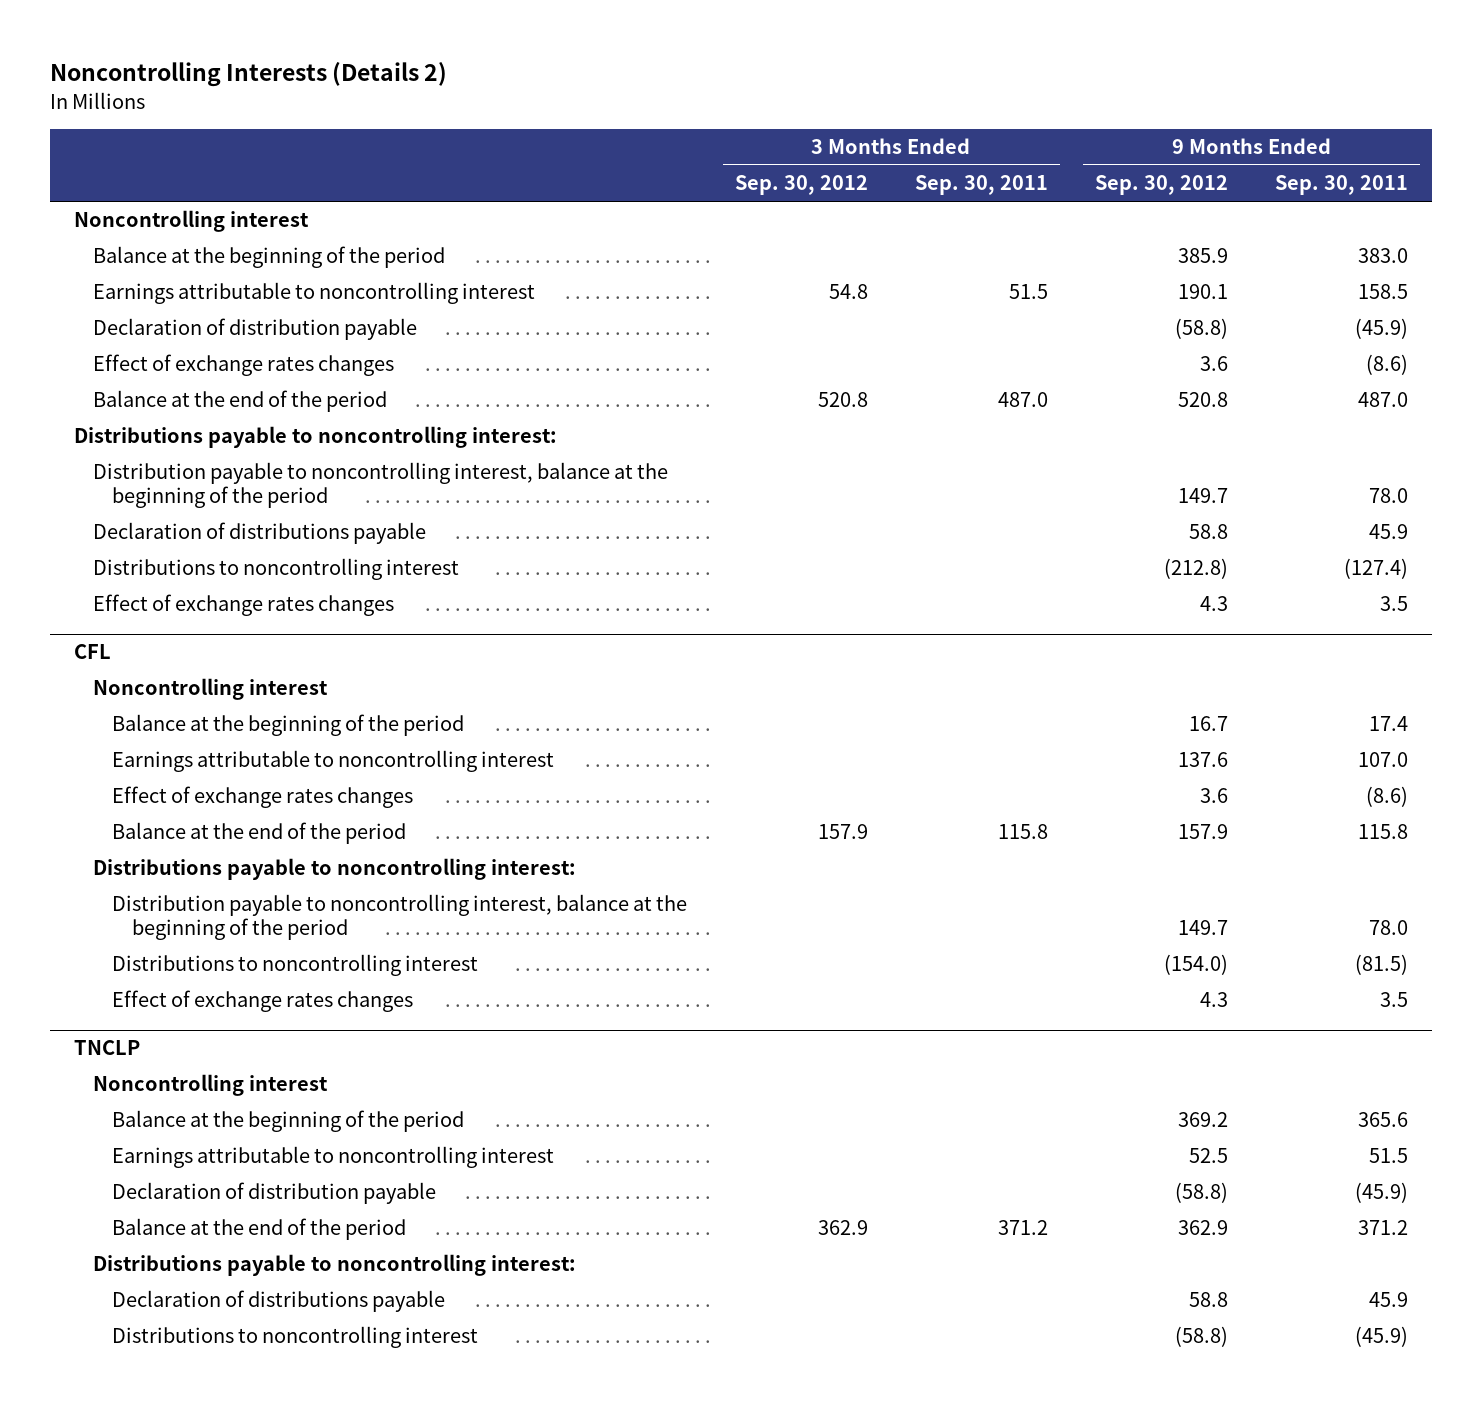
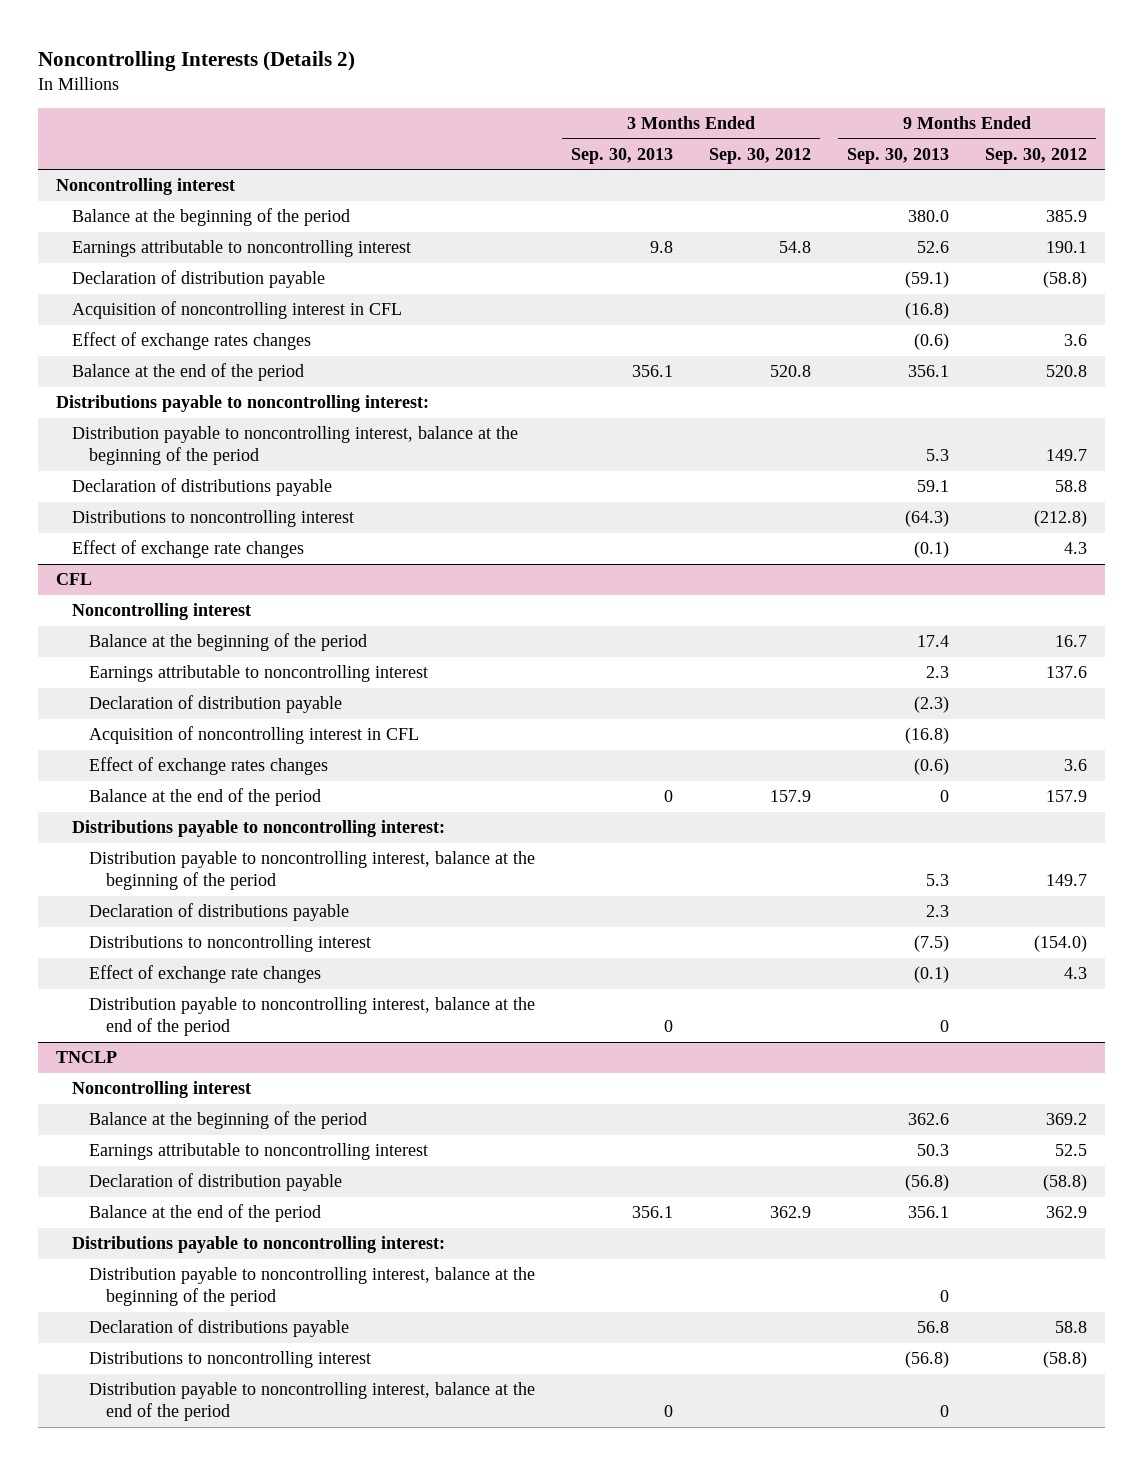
[914,175,1048,196] Sep. 30, 2011 -> none
[1275,175,1409,196] Sep. 30, 2011 -> none
none -> [570,147,673,164] Sep. 30, 2013
none -> [846,147,949,164] Sep. 30, 2013
none -> [72,301,403,320] Acquisition of noncontrolling interest in CFL
[92,594,394,617] Effect of exchange rates changes -> [72,540,305,559] Effect of exchange rate changes
none -> [88,695,342,714] Declaration of distribution payable
none -> [88,726,419,745] Acquisition of noncontrolling interest in CFL
none -> [88,903,349,922] Declaration of distributions payable
[112,990,414,1013] Effect of exchange rates changes -> [88,965,321,984] Effect of exchange rate changes
none -> [88,997,535,1037] Distribution payable to noncontrolling interest, balance at the end of the period
none -> [88,1267,535,1307] Distribution payable to noncontrolling interest, balance at the beginning of the period
none -> [88,1382,535,1422] Distribution payable to noncontrolling interest, balance at the end of the period

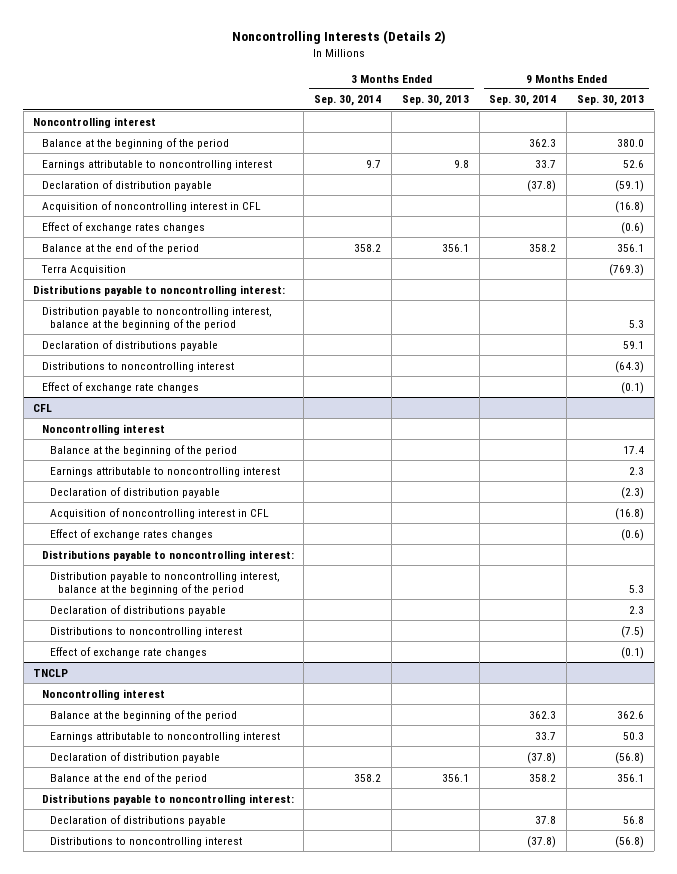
[708,147,811,164] Sep. 30, 2012 -> none
[984,147,1087,164] Sep. 30, 2012 -> none
none -> [314,95,382,107] Sep. 30, 2014
none -> [489,95,557,107] Sep. 30, 2014
none -> [40,264,126,275] Terra Acquisition
[88,788,321,807] Balance at the end of the period -> none
[88,997,535,1037] Distribution payable to noncontrolling interest, balance at the end of the period -> none
[88,1267,535,1307] Distribution payable to noncontrolling interest, balance at the beginning of the period -> none
[88,1382,535,1422] Distribution payable to noncontrolling interest, balance at the end of the period -> none

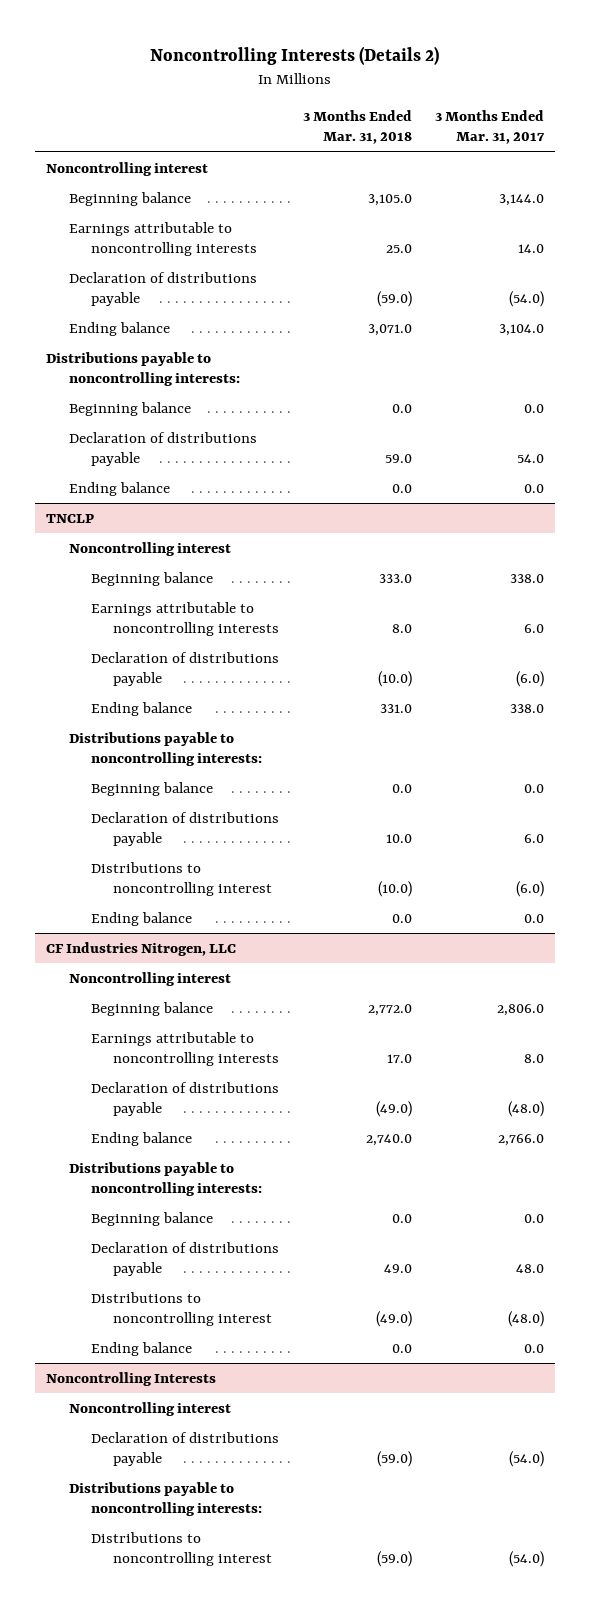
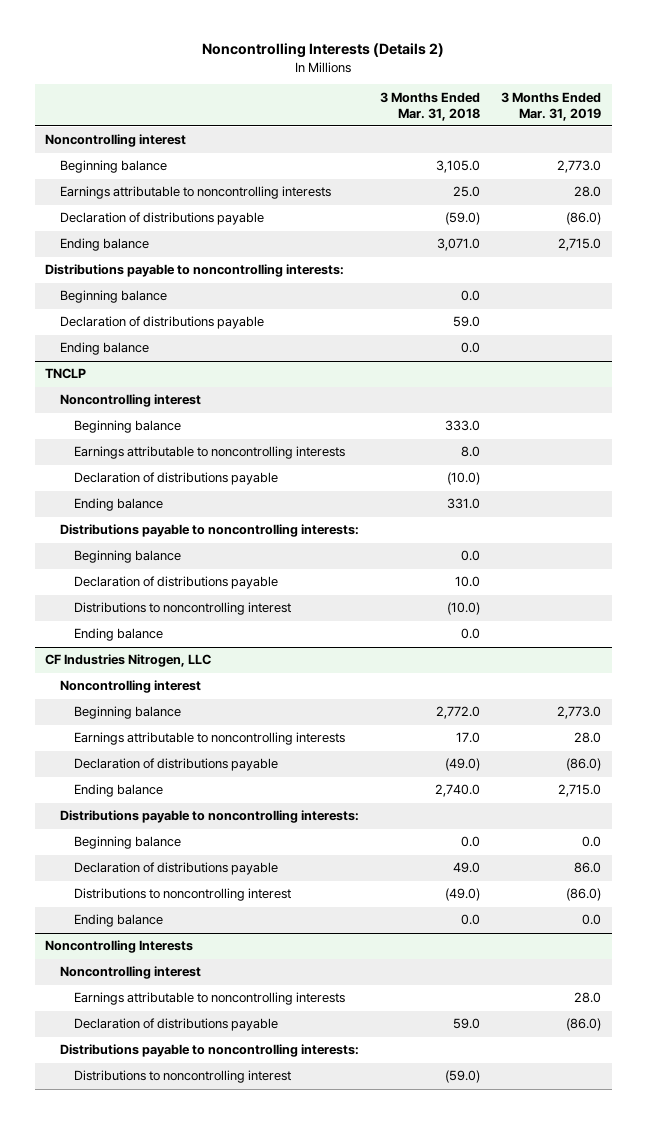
[434,109,545,145] 3 Months Ended Mar. 31, 2017 -> none
none -> [501,91,602,121] 3 Months Ended Mar. 31, 2019
none -> [74,992,346,1006] Earnings attributable to noncontrolling interests
[376,1451,412,1468] (59.0) -> [452,1018,480,1030] 59.0

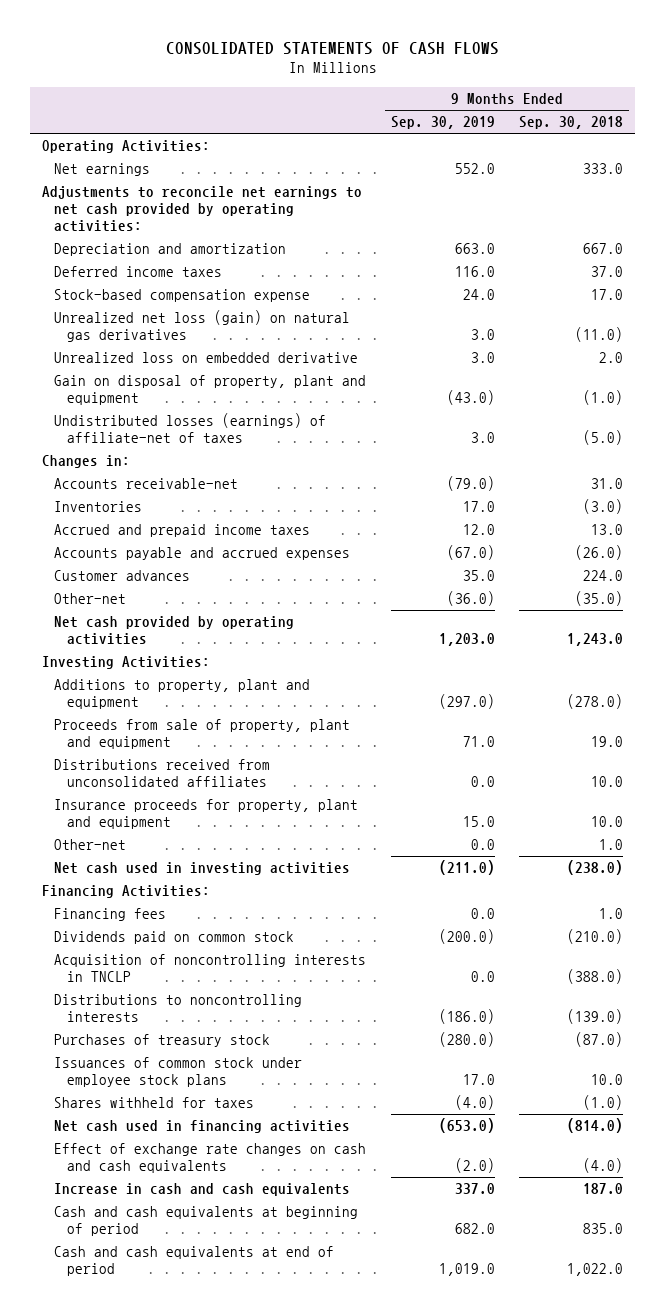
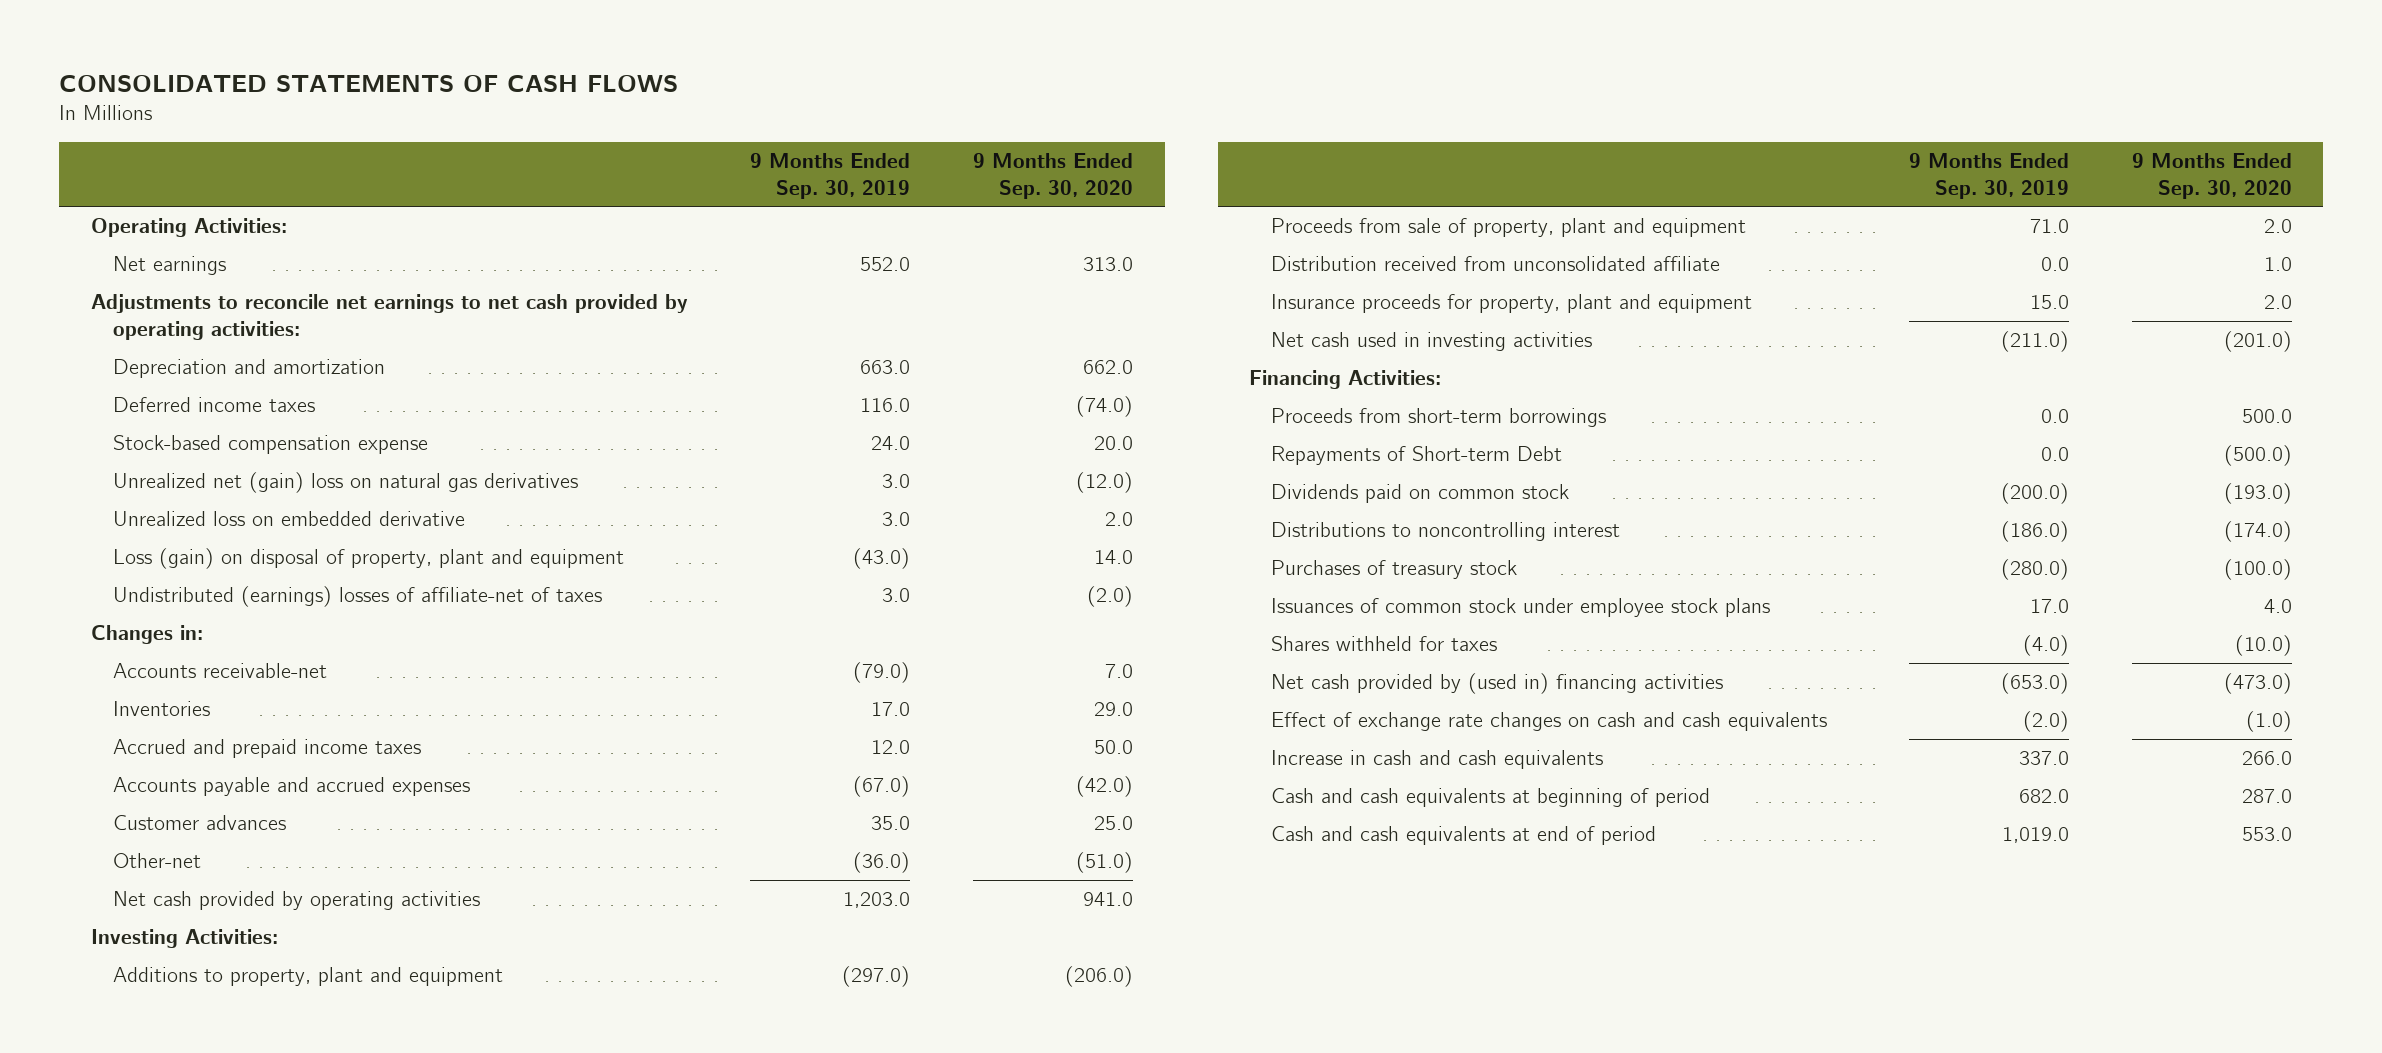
[519,116,624,130] Sep. 30, 2018 -> none
none -> [973,153,1134,199] 9 Months Ended Sep. 30, 2020
[54,310,351,343] Unrealized net loss (gain) on natural gas derivatives -> [112,472,578,494] Unrealized net (gain) loss on natural gas derivatives
[54,375,367,406] Gain on disposal of property, plant and equipment -> [112,548,624,570] Loss (gain) on disposal of property, plant and equipment
[54,413,327,444] Undistributed losses (earnings) of affiliate-net of taxes -> [112,586,602,608] Undistributed (earnings) losses of affiliate-net of taxes
[54,759,271,788] Distributions received from unconsolidated affiliates -> [1270,256,1720,272] Distribution received from unconsolidated affiliate
[54,839,127,851] Other-net -> none
[54,908,167,922] Financing fees -> none
none -> [1270,408,1606,428] Proceeds from short-term borrowings
none -> [1270,446,1562,466] Repayments of Short-term Debt
[54,954,367,983] Acquisition of noncontrolling interests in TNCLP -> none
[54,994,303,1023] Distributions to noncontrolling interests -> [1270,522,1620,542] Distributions to noncontrolling interest
[54,1120,351,1134] Net cash used in financing activities -> [1270,673,1723,695] Net cash provided by (used in) financing activities

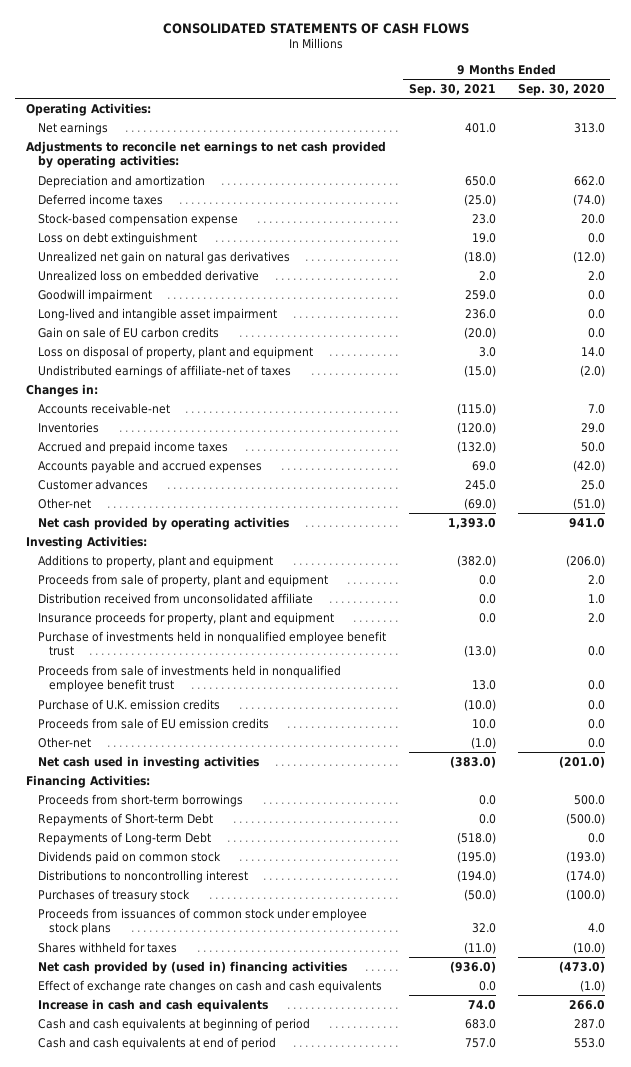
[750,153,911,199] 9 Months Ended Sep. 30, 2019 -> none
none -> [408,83,496,96] Sep. 30, 2021
none -> [37,231,197,245] Loss on debt extinguishment
[112,472,578,494] Unrealized net (gain) loss on natural gas derivatives -> [37,250,290,264] Unrealized net gain on natural gas derivatives
none -> [37,288,152,302] Goodwill impairment
none -> [37,307,277,321] Long-lived and intangible asset impairment
none -> [37,326,219,338] Gain on sale of EU carbon credits
[112,548,624,570] Loss (gain) on disposal of property, plant and equipment -> [37,345,313,359] Loss on disposal of property, plant and equipment
[112,586,602,608] Undistributed (earnings) losses of affiliate-net of taxes -> [37,364,291,378] Undistributed earnings of affiliate-net of taxes
none -> [37,630,386,657] Purchase of investments held in nonqualified employee benefit trust
none -> [37,664,341,693] Proceeds from sale of investments held in nonqualified employee benefit trust
none -> [37,698,220,710] Purchase of U.K. emission credits
none -> [37,717,269,729] Proceeds from sale of EU emission credits
none -> [37,736,91,748] Other-net
none -> [37,831,211,845] Repayments of Long-term Debt
[1270,598,1770,618] Issuances of common stock under employee stock plans -> [37,907,367,936] Proceeds from issuances of common stock under employee stock plans

